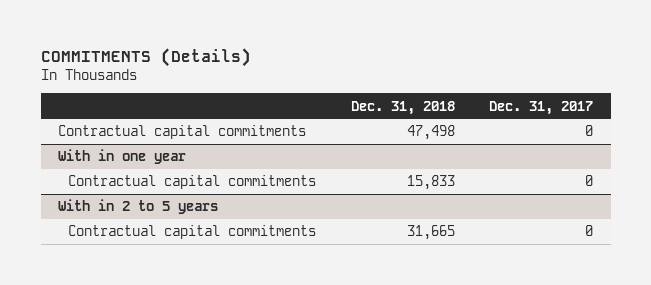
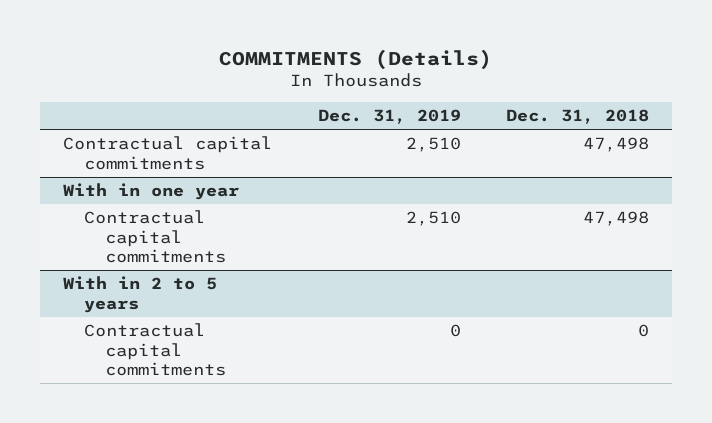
[489,100,594,115] Dec. 31, 2017 -> none
none -> [317,109,461,125] Dec. 31, 2019
[406,175,455,191] 15,833 -> [583,210,650,226] 47,498
[406,225,455,241] 31,665 -> [638,323,650,337] 0

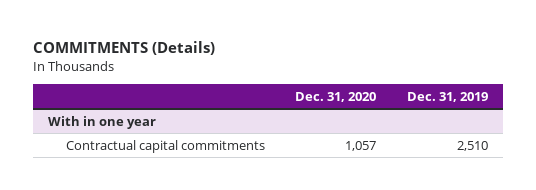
[506,109,650,125] Dec. 31, 2018 -> none
none -> [295,91,377,102] Dec. 31, 2020
[63,135,273,170] Contractual capital commitments -> none
[63,275,218,313] With in 2 to 5 years -> none
[84,322,227,377] Contractual capital commitments -> none

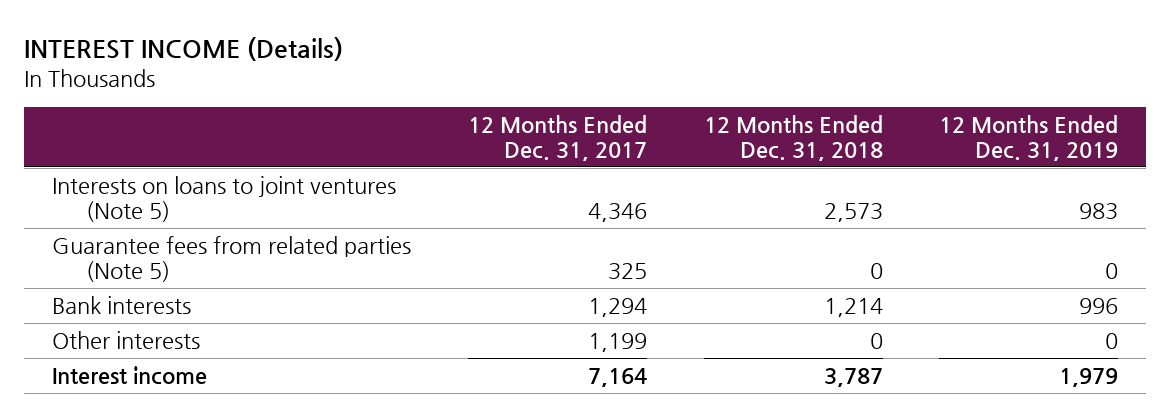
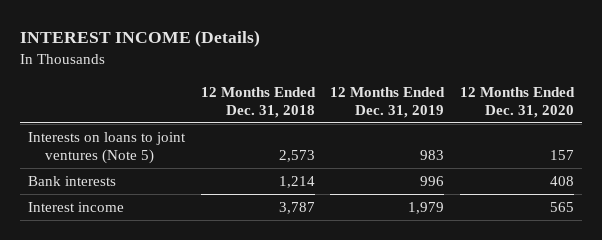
[467,115,647,162] 12 Months Ended Dec. 31, 2017 -> none
none -> [460,86,576,118] 12 Months Ended Dec. 31, 2020
[52,235,412,282] Guarantee fees from related parties (Note 5) -> none
[52,330,201,349] Other interests -> none

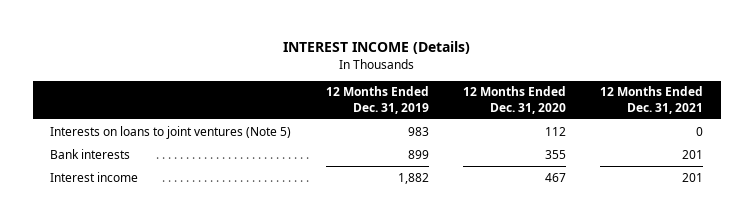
[200,86,316,118] 12 Months Ended Dec. 31, 2018 -> none
none -> [600,86,704,115] 12 Months Ended Dec. 31, 2021
[550,149,575,160] 157 -> [545,126,567,136] 112
[420,175,445,186] 996 -> [407,149,429,159] 899
[550,175,575,186] 408 -> [545,149,567,159] 355
[408,201,445,214] 1,979 -> [397,172,429,184] 1,882
[550,201,575,212] 565 -> [545,172,567,182] 467

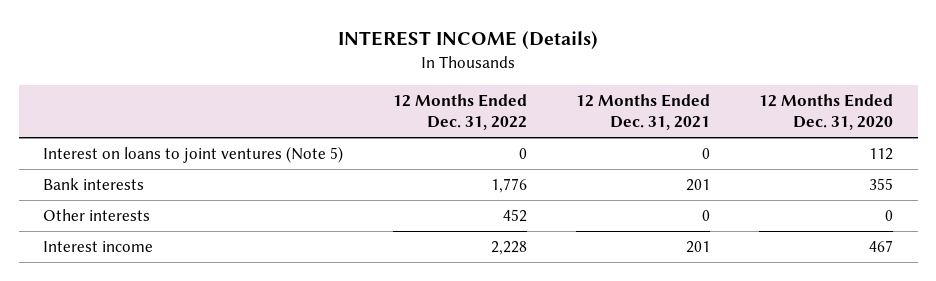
[325,86,429,115] 12 Months Ended Dec. 31, 2019 -> none
none -> [392,93,527,131] 12 Months Ended Dec. 31, 2022
[50,125,292,139] Interests on loans to joint ventures (Note 5) -> [43,146,344,164] Interest on loans to joint ventures (Note 5)
none -> [43,209,151,222] Other interests

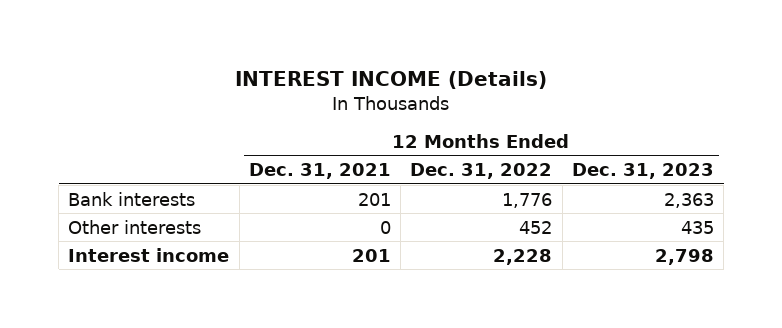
[759,93,894,131] 12 Months Ended Dec. 31, 2020 -> none
none -> [571,162,714,179] Dec. 31, 2023
[43,146,344,164] Interest on loans to joint ventures (Note 5) -> none

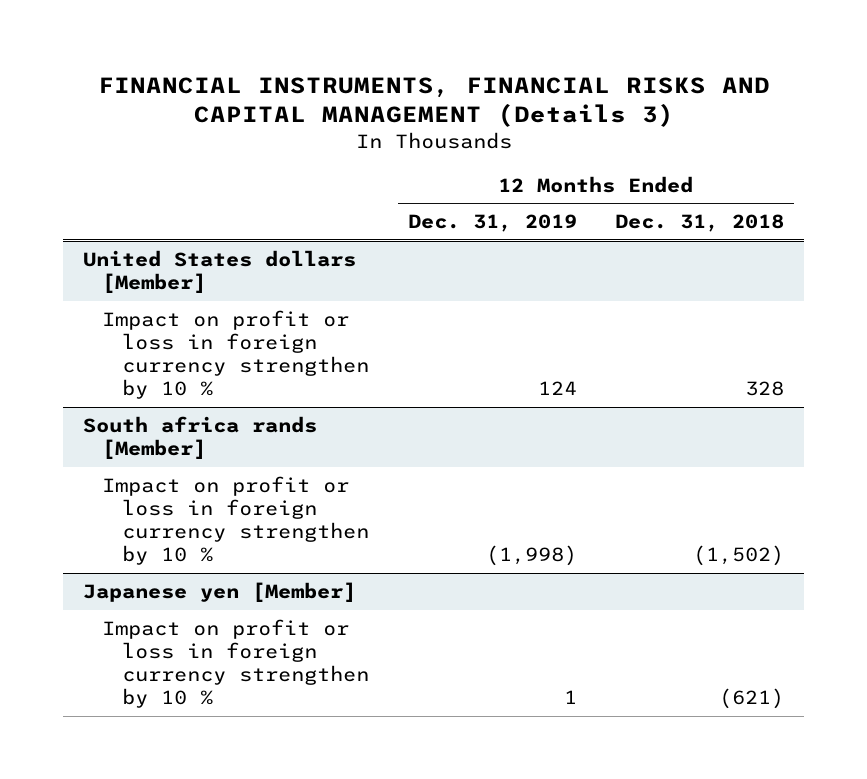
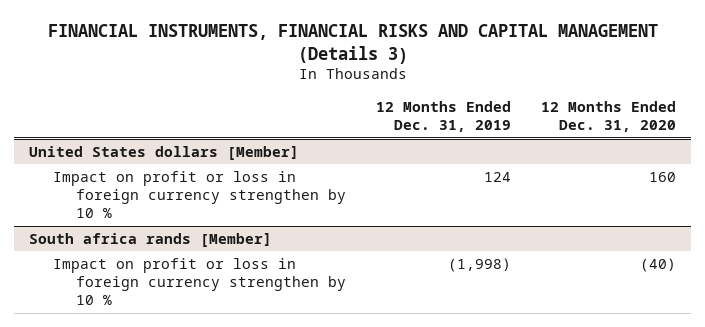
[615,214,785,233] Dec. 31, 2018 -> none
none -> [541,101,677,133] 12 Months Ended Dec. 31, 2020
[82,581,356,602] Japanese yen [Member] -> none
[102,618,369,708] Impact on profit or loss in foreign currency strengthen by 10 % -> none

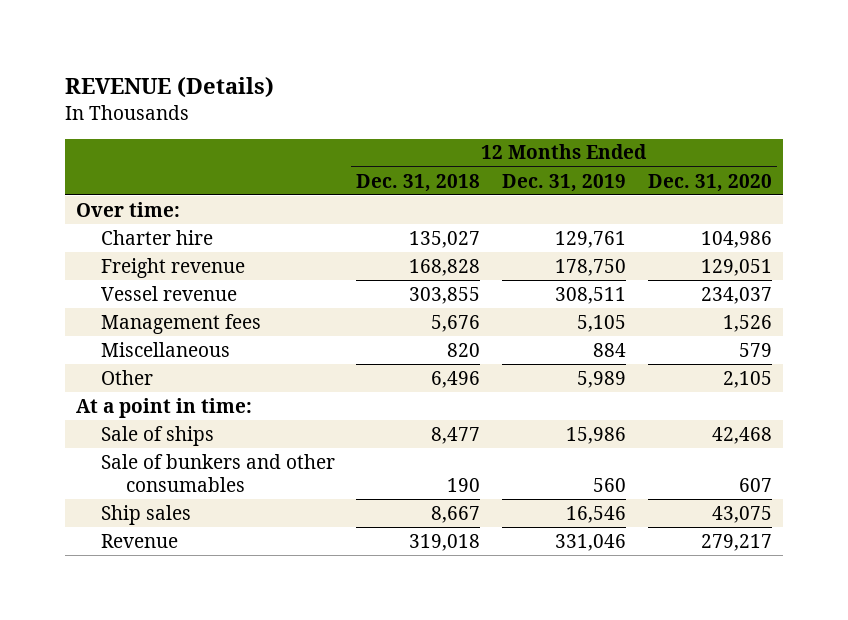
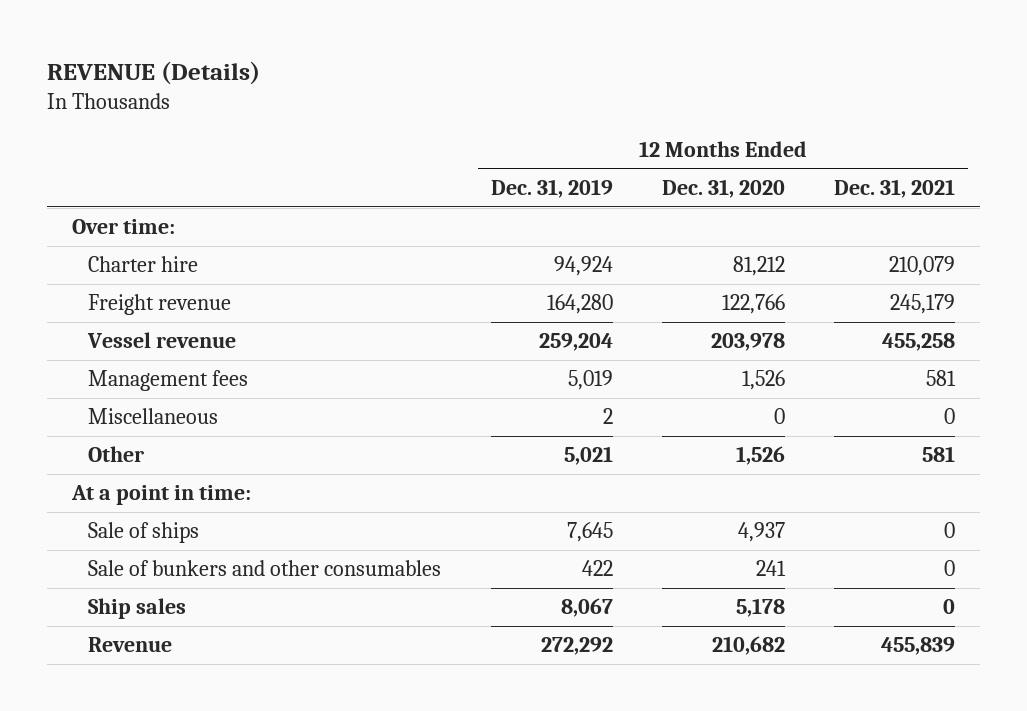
[356,173,481,192] Dec. 31, 2018 -> none
none -> [834,178,956,198] Dec. 31, 2021
[555,230,627,248] 129,761 -> [553,256,613,277] 94,924
[700,230,772,248] 104,986 -> [733,256,786,277] 81,212
[555,258,627,276] 178,750 -> [546,294,613,315] 164,280
[700,258,772,276] 129,051 -> [722,294,786,315] 122,766
[555,286,627,304] 308,511 -> [538,333,613,352] 259,204
[700,286,772,304] 234,037 -> [711,333,786,352] 203,978
[577,314,627,332] 5,105 -> [567,370,613,391] 5,019
[593,342,627,357] 884 -> [602,408,613,425] 2
[738,342,772,357] 579 -> [774,408,786,425] 0
[577,370,627,388] 5,989 -> [563,446,613,466] 5,021
[722,370,772,388] 2,105 -> [736,446,786,466] 1,526
[566,426,627,444] 15,986 -> [566,522,613,543] 7,645
[711,426,772,444] 42,468 -> [738,522,786,543] 4,937
[593,478,627,493] 560 -> [581,560,613,577] 422
[738,478,772,493] 607 -> [756,560,787,577] 241
[566,505,627,523] 16,546 -> [560,598,613,618] 8,067
[711,505,772,523] 43,075 -> [736,598,786,618] 5,178
[555,533,627,551] 331,046 -> [540,637,613,656] 272,292
[700,533,772,551] 279,217 -> [712,636,786,656] 210,682

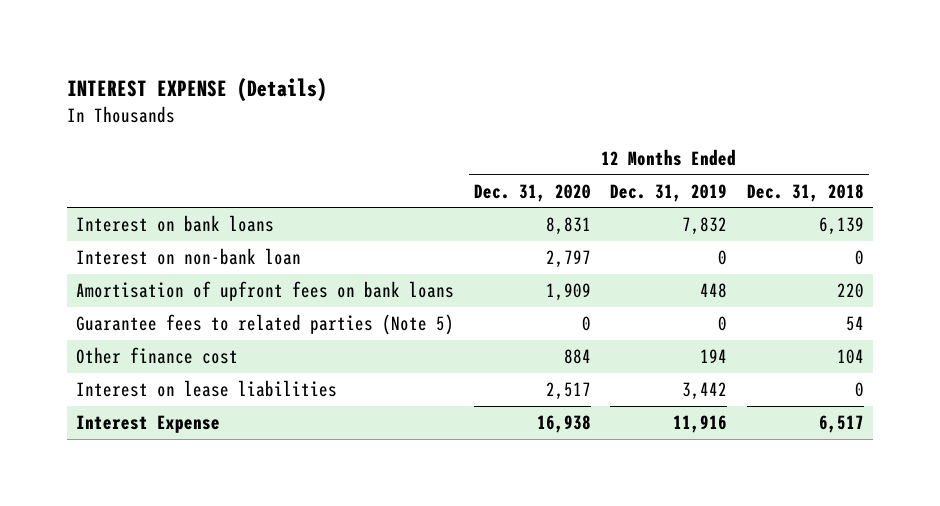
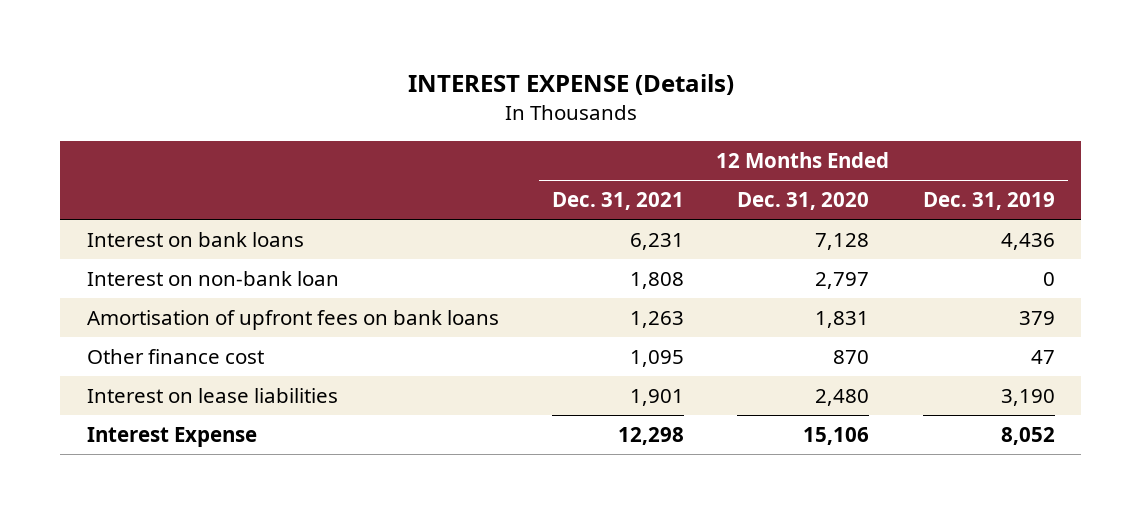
[746,183,864,202] Dec. 31, 2018 -> none
none -> [551,192,684,211] Dec. 31, 2021
[545,217,591,236] 8,831 -> [815,233,870,251] 7,128
[682,217,728,236] 7,832 -> [1000,233,1055,251] 4,436
[76,314,455,336] Guarantee fees to related parties (Note 5) -> none
[545,283,591,302] 1,909 -> [815,311,870,329] 1,831
[700,283,728,299] 448 -> [1018,311,1055,326] 379
[563,349,591,365] 884 -> [833,350,870,365] 870
[700,349,728,364] 194 -> [1030,350,1055,365] 47
[545,382,591,401] 2,517 -> [815,389,870,407] 2,480
[682,382,728,401] 3,442 -> [1000,389,1055,407] 3,190
[536,415,591,434] 16,938 -> [803,427,870,446] 15,106
[673,415,728,434] 11,916 -> [1000,427,1055,446] 8,052

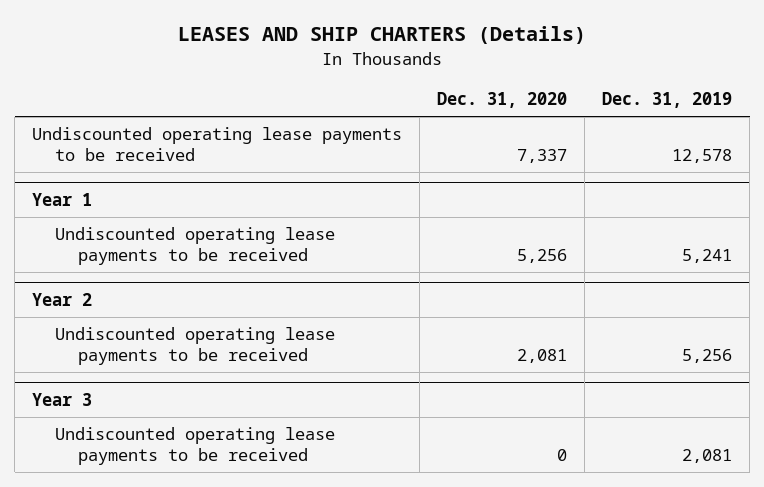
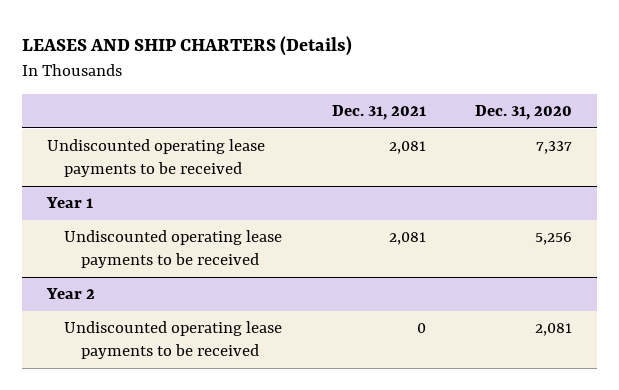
[602,92,733,109] Dec. 31, 2019 -> none
none -> [331,105,426,121] Dec. 31, 2021
[32,392,93,406] Year 3 -> none
[55,427,336,466] Undiscounted operating lease payments to be received -> none

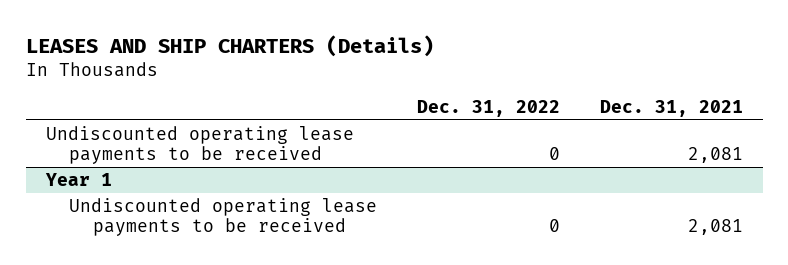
[474,105,572,121] Dec. 31, 2020 -> none
none -> [417,99,561,117] Dec. 31, 2022
[46,288,96,300] Year 2 -> none
[64,321,283,360] Undiscounted operating lease payments to be received -> none

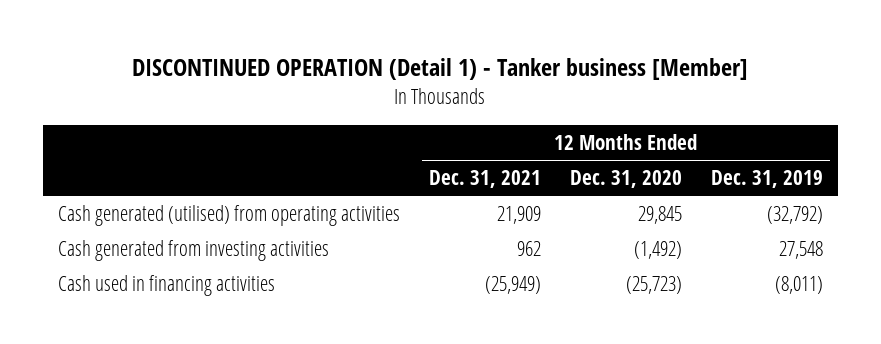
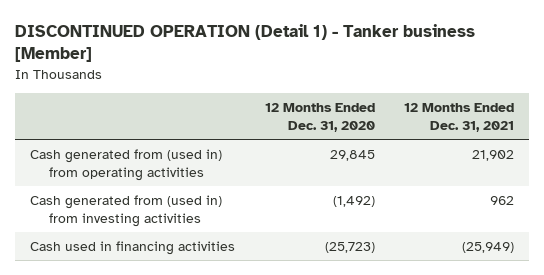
[711,170,824,189] Dec. 31, 2019 -> none
[57,204,400,226] Cash generated (utilised) from operating activities -> [30,149,223,181] Cash generated from (used in) from operating activities
[496,205,541,224] 21,909 -> [471,150,514,162] 21,902
[57,239,329,261] Cash generated from investing activities -> [30,195,223,227] Cash generated from (used in) from investing activities

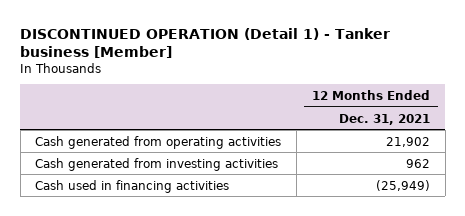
[264,102,375,132] 12 Months Ended Dec. 31, 2020 -> none
[30,149,223,181] Cash generated from (used in) from operating activities -> [35,135,282,149] Cash generated from operating activities
[30,195,223,227] Cash generated from (used in) from investing activities -> [35,157,279,171] Cash generated from investing activities

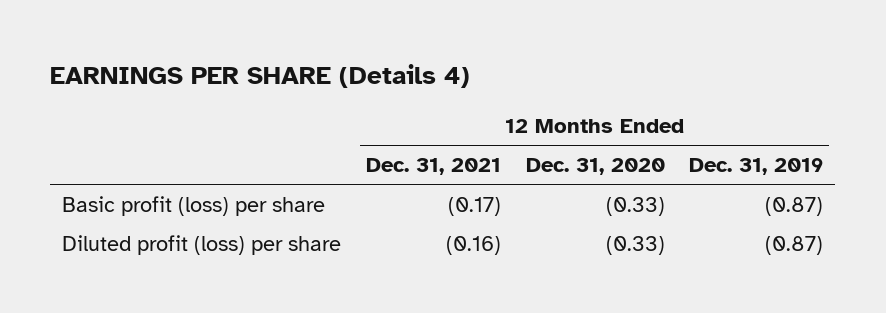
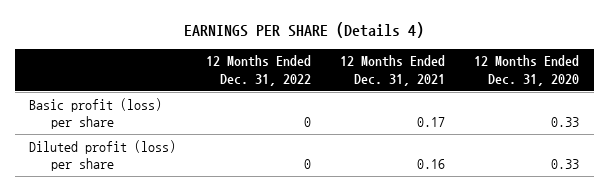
[689,158,824,176] Dec. 31, 2019 -> none
none -> [205,55,311,86] 12 Months Ended Dec. 31, 2022
[447,196,501,216] (0.17) -> [417,116,446,127] 0.17
[605,196,665,216] (0.33) -> [551,116,580,127] 0.33
[445,235,501,255] (0.16) -> [417,158,446,169] 0.16
[605,235,665,255] (0.33) -> [551,158,580,169] 0.33

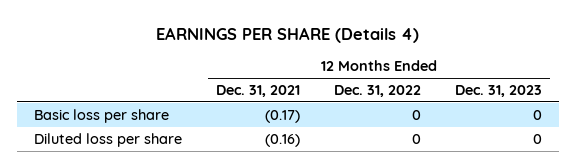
[474,55,580,86] 12 Months Ended Dec. 31, 2020 -> none
none -> [454,85,542,98] Dec. 31, 2023
[29,97,163,129] Basic profit (loss) per share -> [34,109,170,124] Basic loss per share
[417,116,446,127] 0.17 -> [265,110,301,124] (0.17)
[29,139,177,171] Diluted profit (loss) per share -> [34,133,183,148] Diluted loss per share
[417,158,446,169] 0.16 -> [265,134,301,148] (0.16)

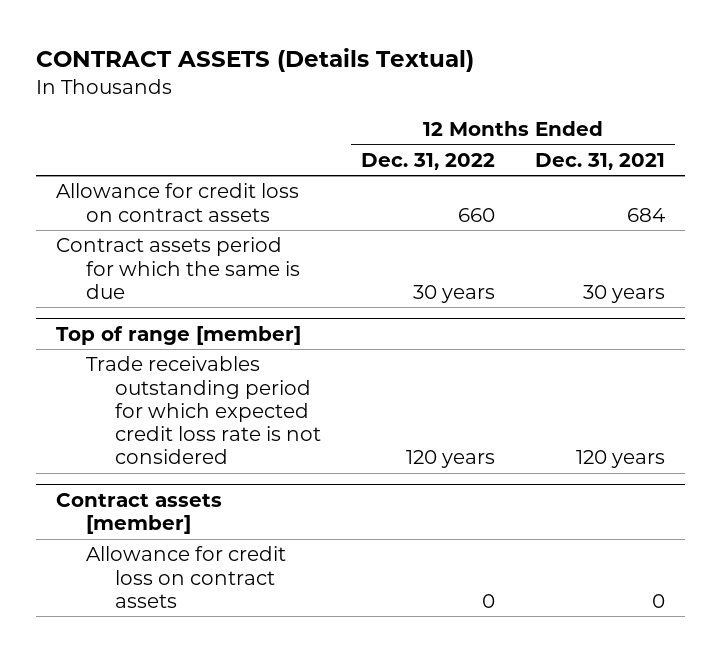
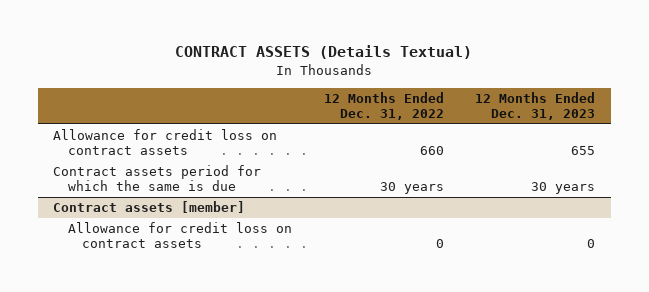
[534,152,665,170] Dec. 31, 2021 -> none
none -> [475,91,596,120] 12 Months Ended Dec. 31, 2023
[56,325,302,345] Top of range [member] -> none
[85,356,321,465] Trade receivables outstanding period for which expected credit loss rate is not considered -> none

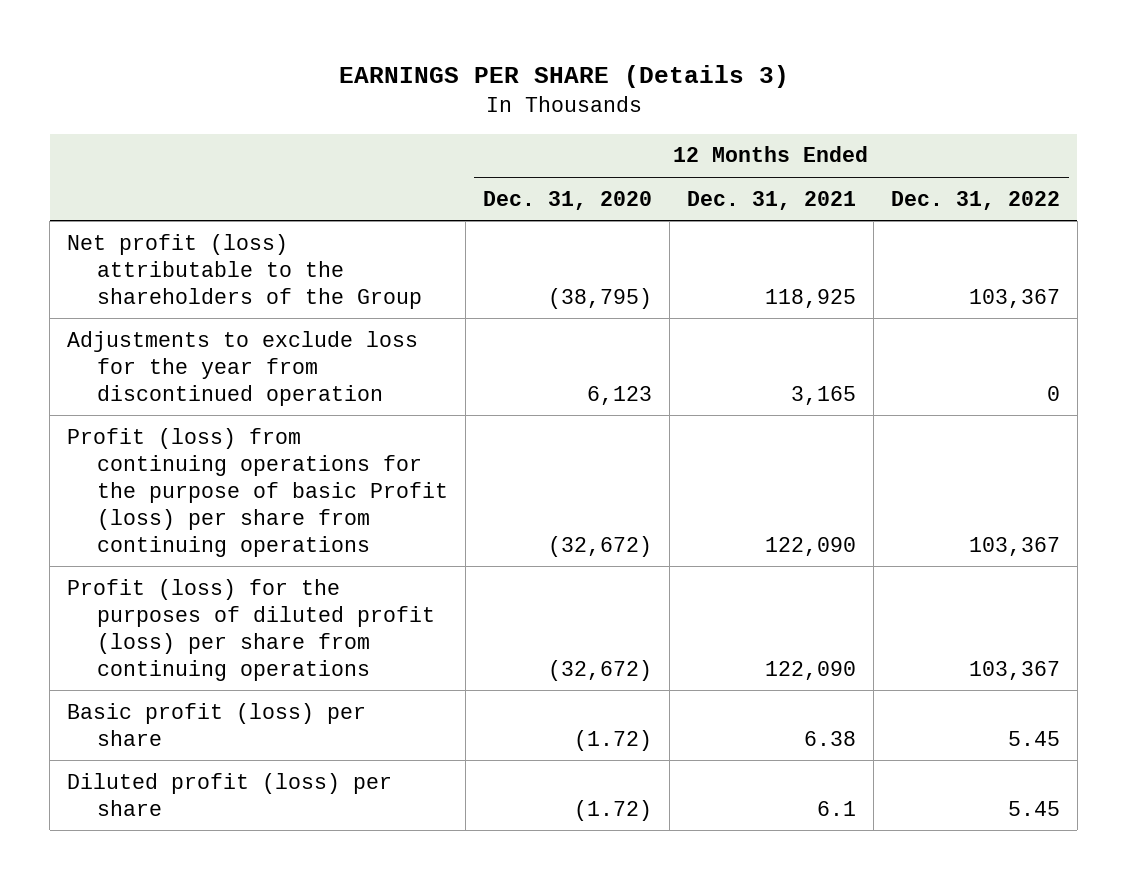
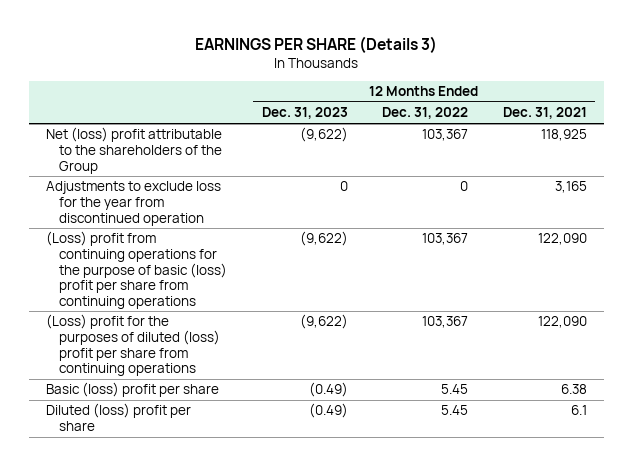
[483,190,653,210] Dec. 31, 2020 -> none
none -> [261,107,348,120] Dec. 31, 2023
[67,233,423,309] Net profit (loss) attributable to the shareholders of the Group -> [46,127,223,174] Net (loss) profit attributable to the shareholders of the Group
[67,427,449,557] Profit (loss) from continuing operations for the purpose of basic Profit (loss) per share from continuing operations -> [46,231,228,309] (Loss) profit from continuing operations for the purpose of basic (loss) profit per share from continuing operations
[67,578,436,681] Profit (loss) for the purposes of diluted profit (loss) per share from continuing operations -> [46,314,221,377] (Loss) profit for the purposes of diluted (loss) profit per share from continuing operations
[67,702,367,746] Basic profit (loss) per share -> [46,382,220,398] Basic (loss) profit per share
[67,772,393,816] Diluted profit (loss) per share -> [46,403,192,431] Diluted (loss) profit per share

